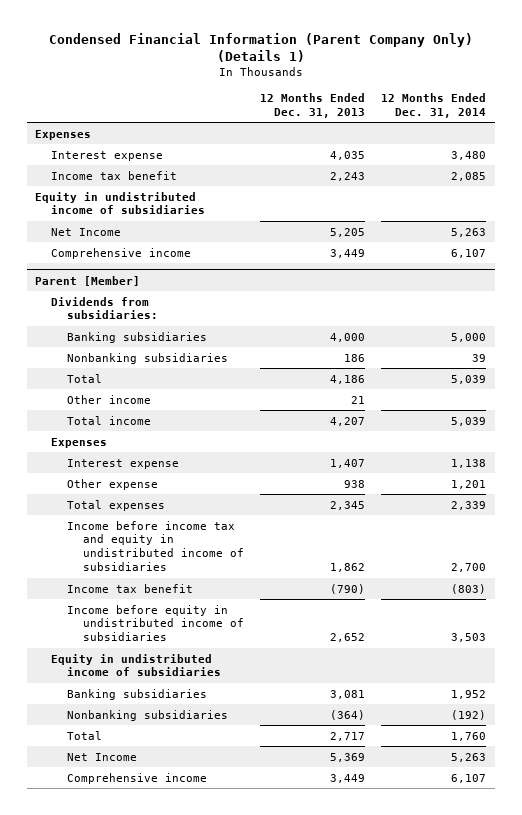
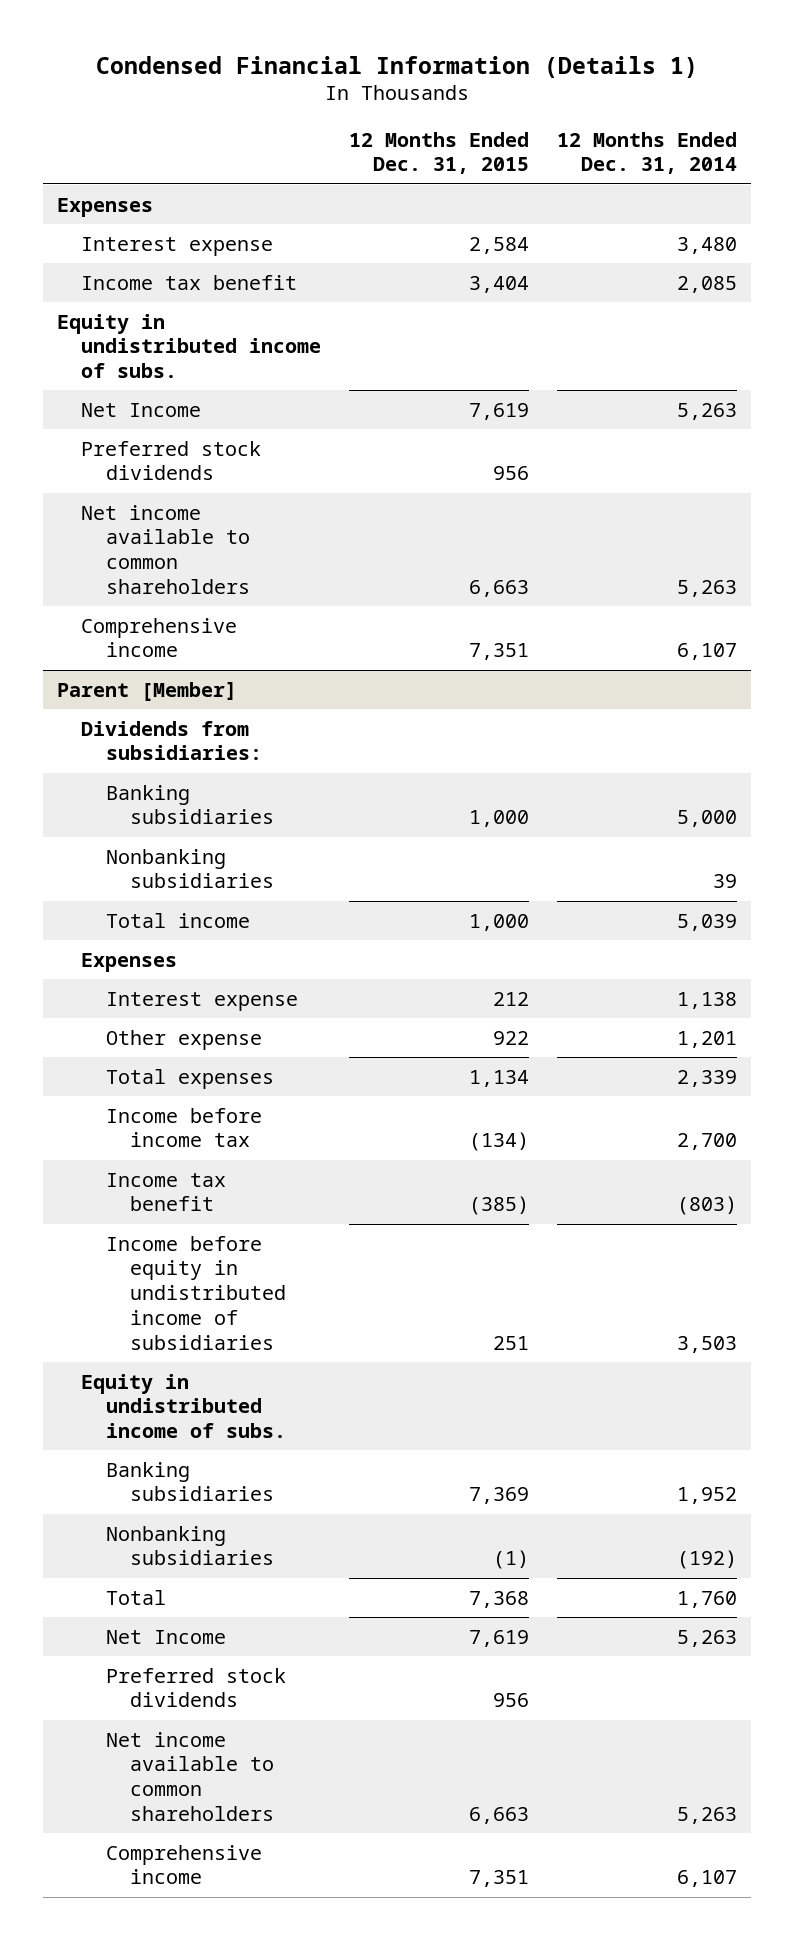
[48,33,473,63] Condensed Financial Information (Parent Company Only) (Details 1) -> [95,55,698,78] Condensed Financial Information (Details 1)
[260,92,366,118] 12 Months Ended Dec. 31, 2013 -> none
none -> [348,131,529,175] 12 Months Ended Dec. 31, 2015
[35,191,206,215] Equity in undistributed income of subsidiaries -> [56,313,322,379] Equity in undistributed income of subs.
none -> [81,440,262,481] Preferred stock dividends
none -> [81,504,250,594] Net income available to common shareholders
[67,373,103,383] Total -> none
[67,394,152,404] Other income -> none
[67,520,245,572] Income before income tax and equity in undistributed income of subsidiaries -> [105,1107,262,1148] Income before income tax
[51,653,222,677] Equity in undistributed income of subsidiaries -> [81,1373,286,1439] Equity in undistributed income of subs.
none -> [105,1667,286,1708] Preferred stock dividends
none -> [105,1731,275,1821] Net income available to common shareholders

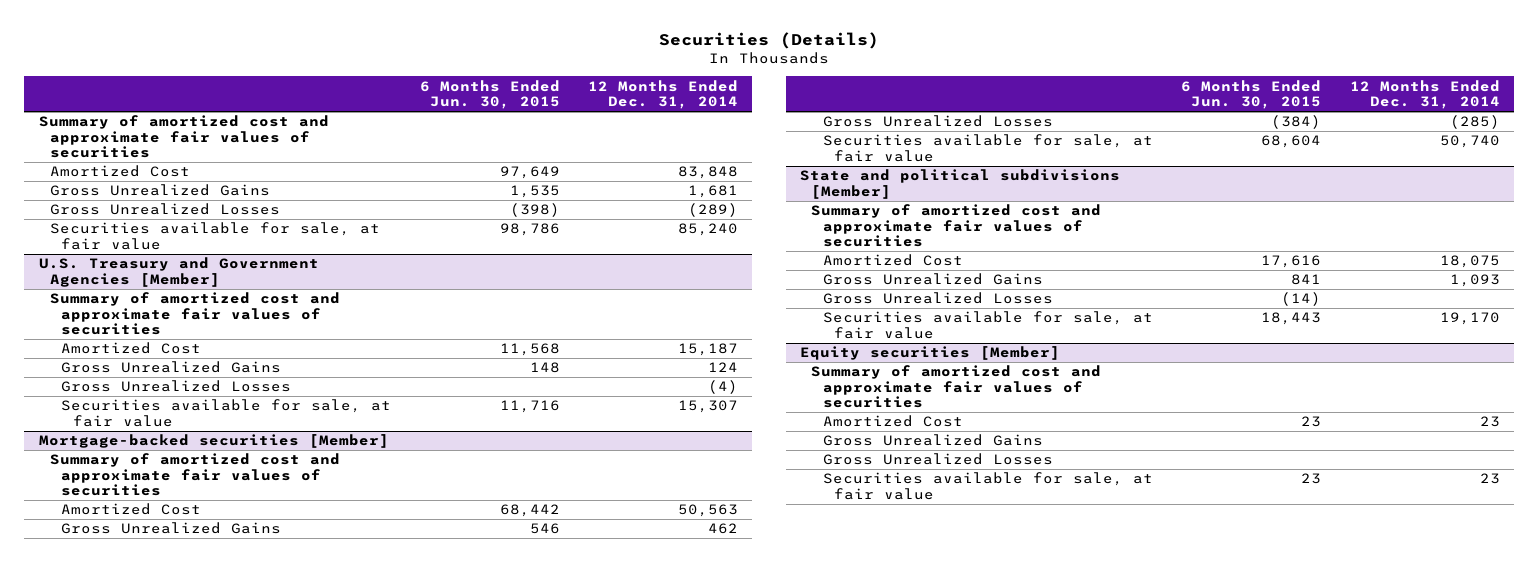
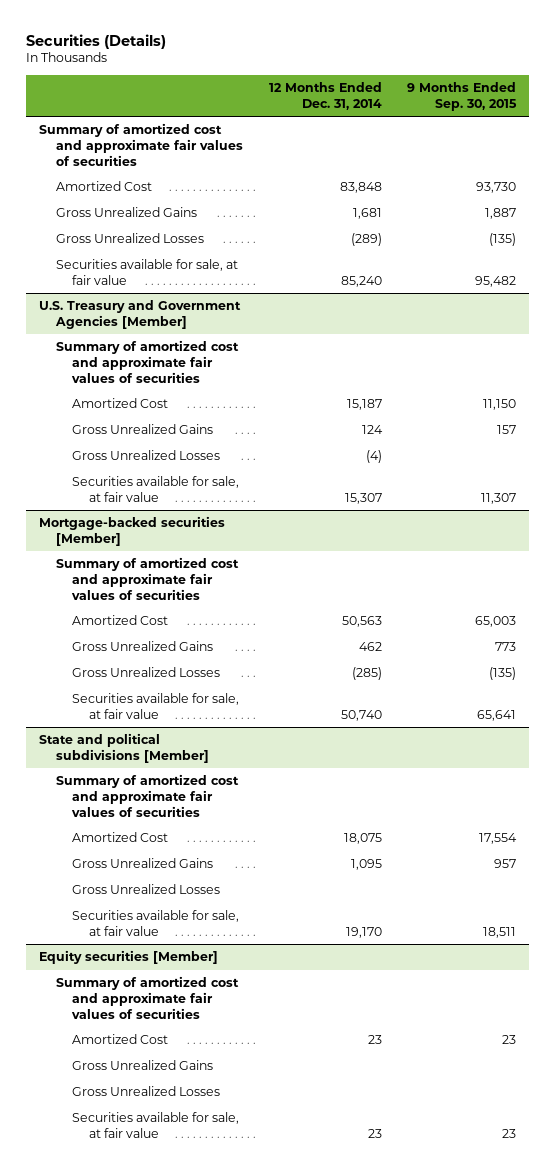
[419,79,560,110] 6 Months Ended Jun. 30, 2015 -> none
none -> [407,82,518,111] 9 Months Ended Sep. 30, 2015
[1449,274,1500,288] 1,093 -> [350,859,382,871] 1,095

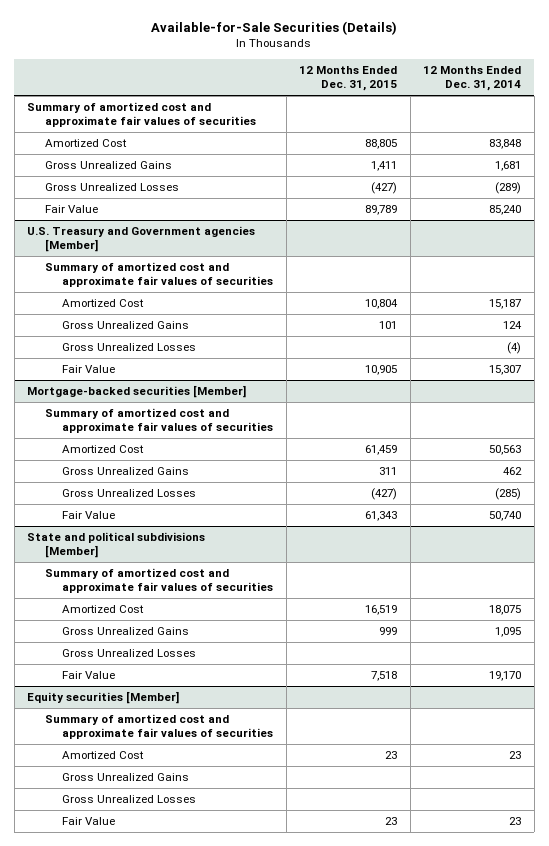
[26,33,167,49] Securities (Details) -> [151,20,398,35] Available-for-Sale Securities (Details)
[407,82,518,111] 9 Months Ended Sep. 30, 2015 -> none
none -> [299,65,398,91] 12 Months Ended Dec. 31, 2015
[55,259,238,285] Securities available for sale, at fair value -> [44,205,98,214] Fair Value
[39,300,242,329] U.S. Treasury and Government Agencies [Member] -> [27,226,256,253] U.S. Treasury and Government agencies [Member]
[72,476,240,502] Securities available for sale, at fair value -> [62,365,116,374] Fair Value
[72,693,240,719] Securities available for sale, at fair value -> [62,511,116,520] Fair Value
[72,910,240,936] Securities available for sale, at fair value -> [62,671,116,680] Fair Value
[72,1112,240,1138] Securities available for sale, at fair value -> none
none -> [62,817,116,826] Fair Value

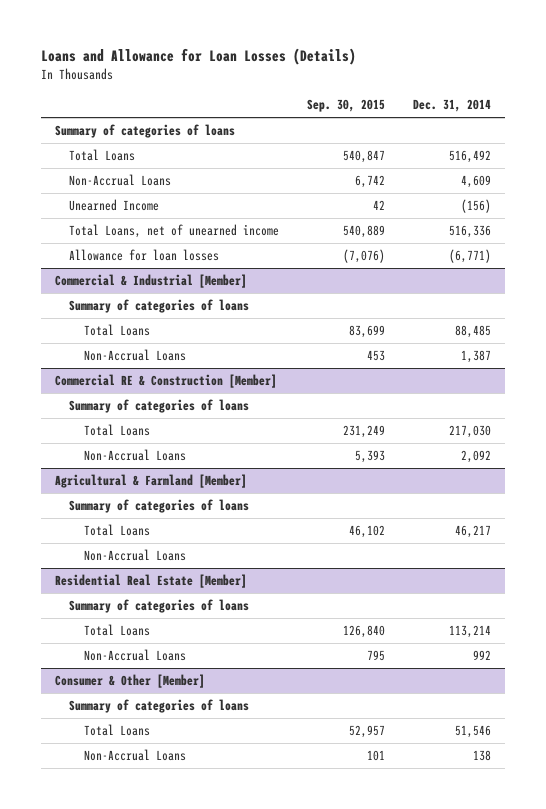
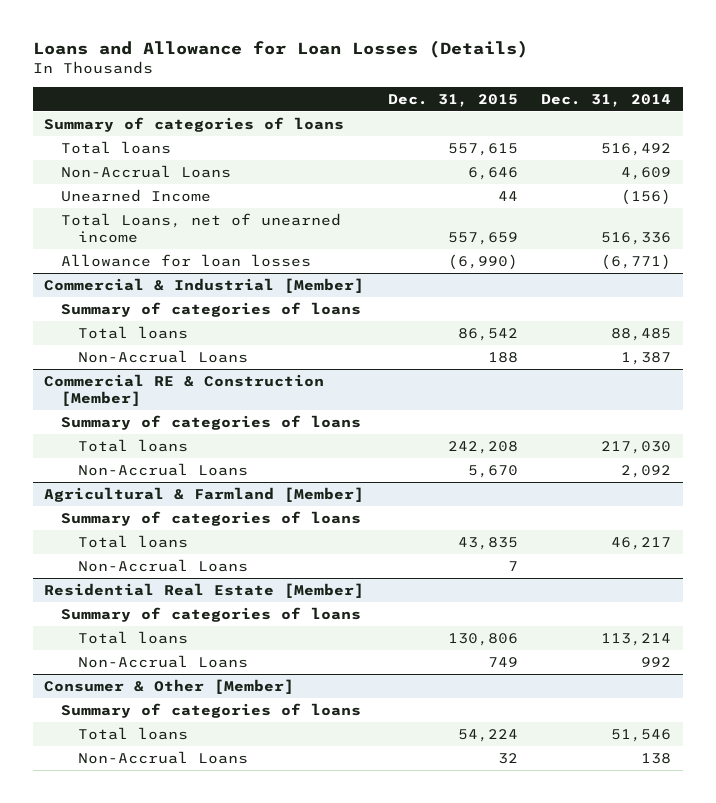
[307,99,386,113] Sep. 30, 2015 -> none
none -> [387,93,518,107] Dec. 31, 2015
[69,149,136,162] Total Loans -> [61,140,172,154] Total loans
[83,324,150,337] Total Loans -> [78,325,189,339] Total loans
[83,424,150,437] Total Loans -> [78,438,189,452] Total loans
[83,524,150,537] Total Loans -> [78,534,189,548] Total loans
[83,624,150,637] Total Loans -> [78,630,189,644] Total loans
[83,724,150,737] Total Loans -> [78,726,189,740] Total loans

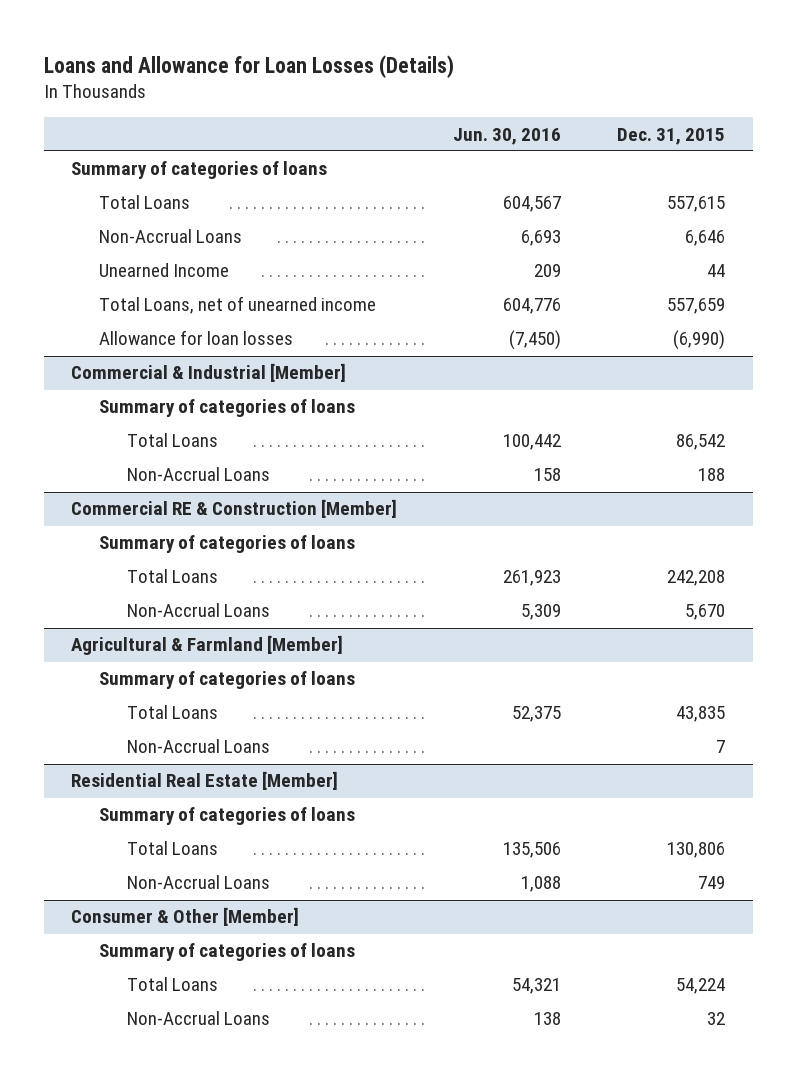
[541,93,672,107] Dec. 31, 2014 -> none
none -> [453,127,562,145] Jun. 30, 2016
[61,140,172,154] Total loans -> [99,195,191,210] Total Loans
[78,325,189,339] Total loans -> [127,433,219,448] Total Loans
[78,438,189,452] Total loans -> [127,569,219,584] Total Loans
[78,534,189,548] Total loans -> [127,705,219,720] Total Loans
[78,630,189,644] Total loans -> [127,841,219,856] Total Loans
[78,726,189,740] Total loans -> [127,977,219,992] Total Loans

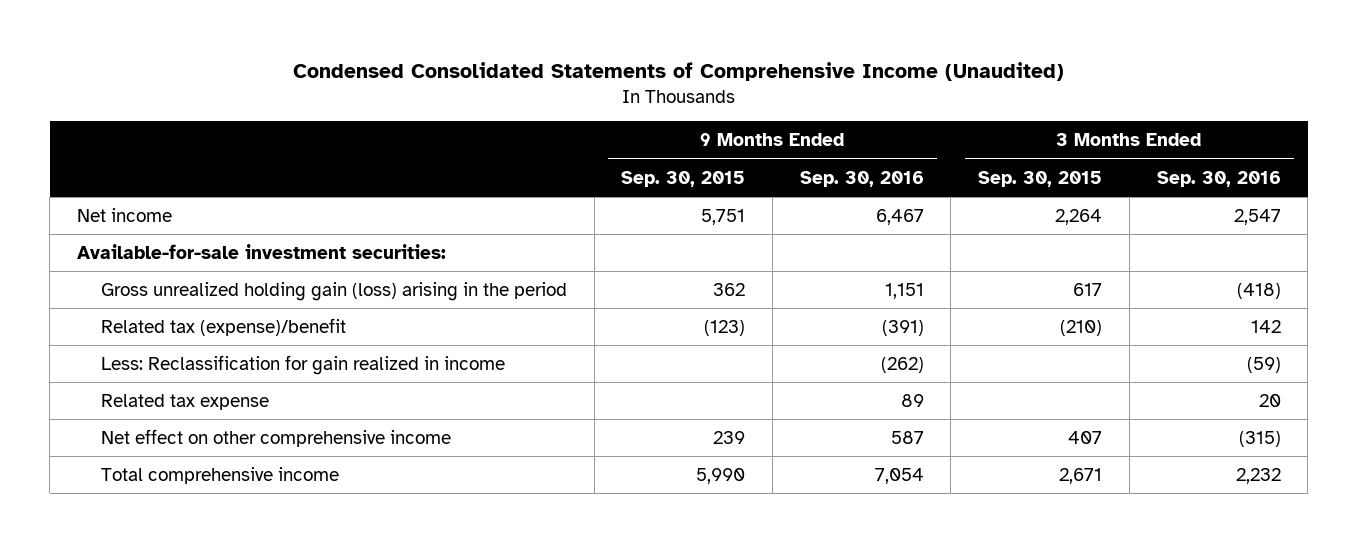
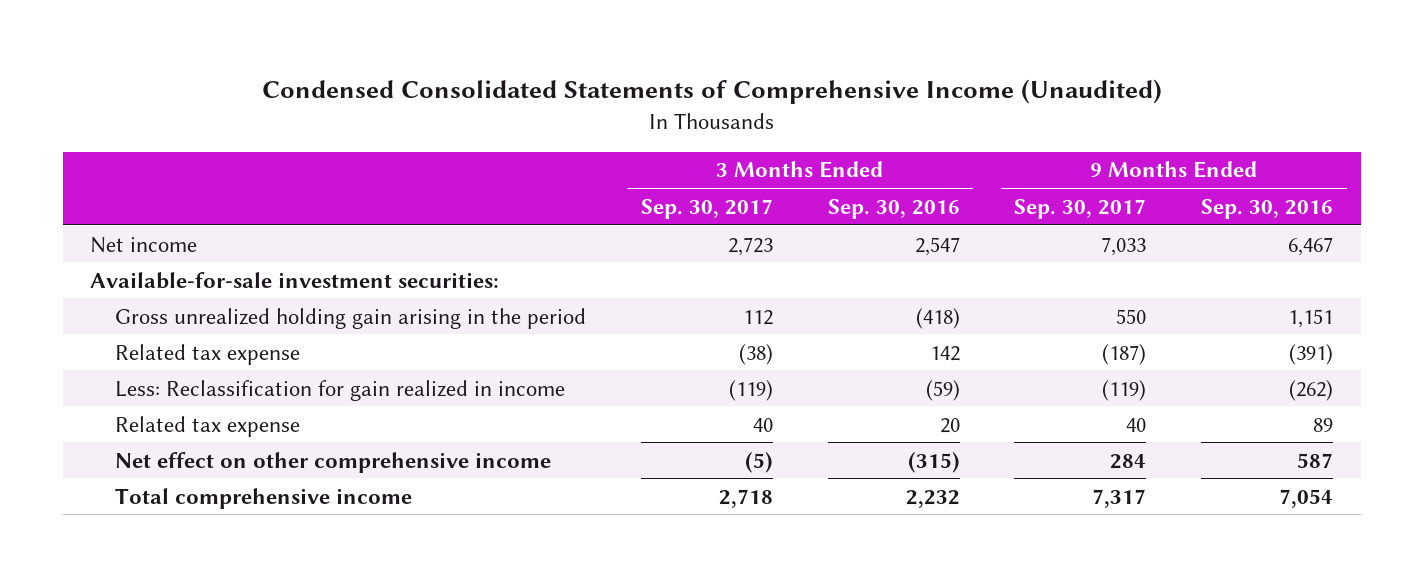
[621,170,746,187] Sep. 30, 2015 -> none
[978,170,1103,187] Sep. 30, 2015 -> none
none -> [640,198,773,219] Sep. 30, 2017
none -> [1014,198,1147,219] Sep. 30, 2017
[100,281,567,301] Gross unrealized holding gain (loss) arising in the period -> [114,307,586,329] Gross unrealized holding gain arising in the period
[100,317,346,336] Related tax (expense)/benefit -> [114,343,300,365] Related tax expense

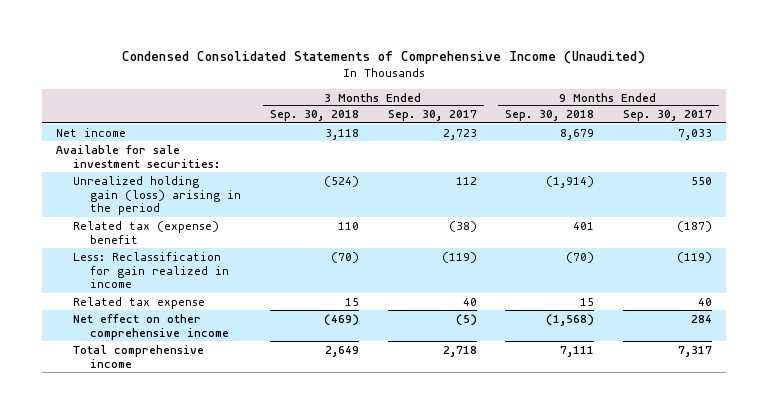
[827,198,960,219] Sep. 30, 2016 -> none
[1201,198,1334,219] Sep. 30, 2016 -> none
none -> [269,110,359,122] Sep. 30, 2018
none -> [505,110,595,122] Sep. 30, 2018
[90,271,500,289] Available-for-sale investment securities: -> [56,144,221,168] Available for sale investment securities:
[114,307,586,329] Gross unrealized holding gain arising in the period -> [73,175,242,216] Unrealized holding gain (loss) arising in the period
[114,343,300,365] Related tax expense -> [73,220,220,244] Related tax (expense) benefit

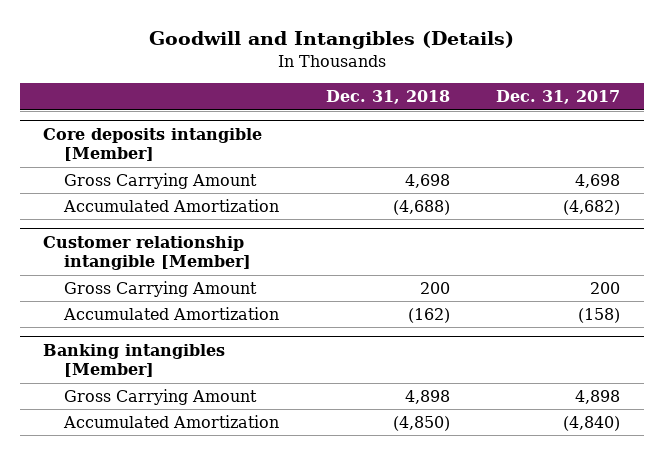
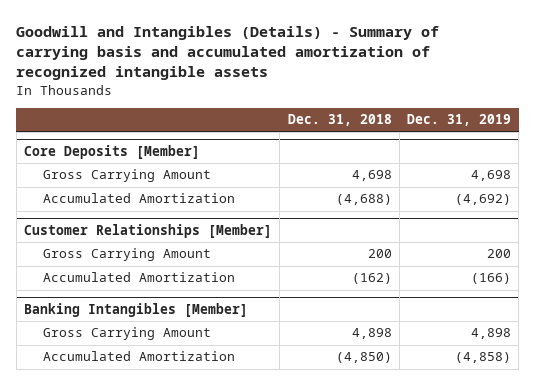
[148,31,514,50] Goodwill and Intangibles (Details) -> [16,25,440,81] Goodwill and Intangibles (Details) - Summary of carrying basis and accumulated amortization of recognized intangible assets
[496,90,621,105] Dec. 31, 2017 -> none
none -> [406,114,511,127] Dec. 31, 2019
[43,127,263,162] Core deposits intangible [Member] -> [24,145,201,160] Core Deposits [Member]
[43,235,252,271] Customer relationship intangible [Member] -> [24,224,273,239] Customer Relationships [Member]
[43,343,226,378] Banking intangibles [Member] -> [24,303,249,318] Banking Intangibles [Member]

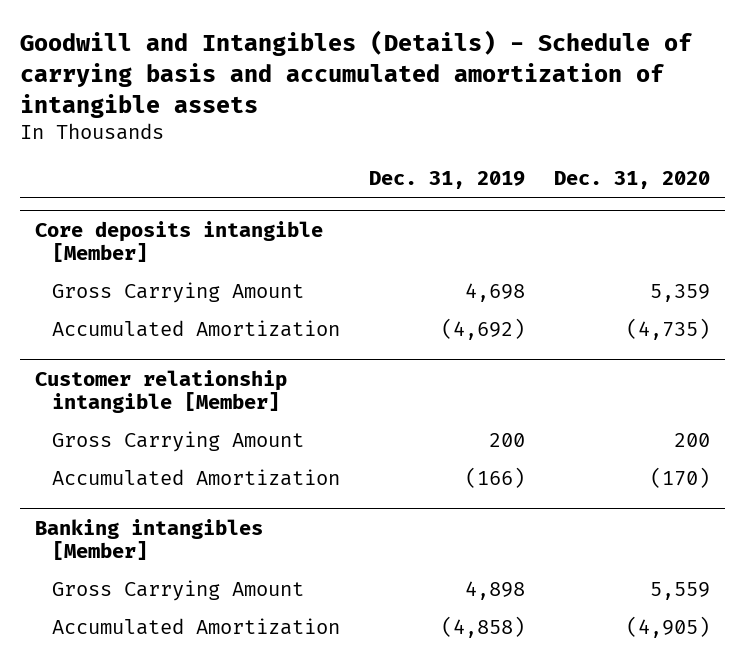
[16,25,440,81] Goodwill and Intangibles (Details) - Summary of carrying basis and accumulated amortization of recognized intangible assets -> [20,29,693,118] Goodwill and Intangibles (Details) - Schedule of carrying basis and accumulated amortization of intangible assets
[287,114,392,127] Dec. 31, 2018 -> none
none -> [554,171,711,190] Dec. 31, 2020
[24,145,201,160] Core Deposits [Member] -> [34,220,323,263] Core deposits intangible [Member]
[24,224,273,239] Customer Relationships [Member] -> [34,369,287,414] Customer relationship intangible [Member]
[24,303,249,318] Banking Intangibles [Member] -> [34,518,263,561] Banking intangibles [Member]

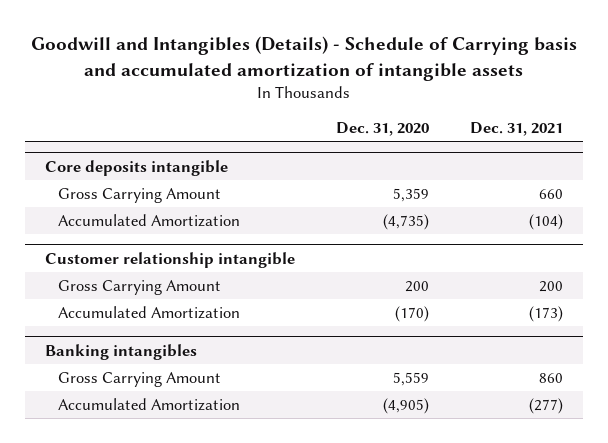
[20,29,693,118] Goodwill and Intangibles (Details) - Schedule of carrying basis and accumulated amortization of intangible assets -> [30,36,577,81] Goodwill and Intangibles (Details) - Schedule of Carrying basis and accumulated amortization of intangible assets
[369,171,526,190] Dec. 31, 2019 -> none
none -> [469,122,563,137] Dec. 31, 2021
[34,220,323,263] Core deposits intangible [Member] -> [44,159,228,176] Core deposits intangible
[34,369,287,414] Customer relationship intangible [Member] -> [44,251,295,268] Customer relationship intangible
[34,518,263,561] Banking intangibles [Member] -> [44,343,197,360] Banking intangibles

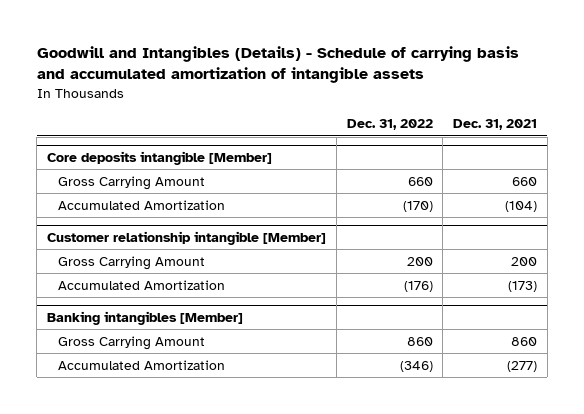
[30,36,577,81] Goodwill and Intangibles (Details) - Schedule of Carrying basis and accumulated amortization of intangible assets -> [36,46,519,84] Goodwill and Intangibles (Details) - Schedule of carrying basis and accumulated amortization of intangible assets
[335,122,429,137] Dec. 31, 2020 -> none
none -> [346,119,433,131] Dec. 31, 2022
[44,159,228,176] Core deposits intangible -> [47,151,273,166] Core deposits intangible [Member]
[44,251,295,268] Customer relationship intangible -> [47,231,327,246] Customer relationship intangible [Member]
[44,343,197,360] Banking intangibles -> [47,311,244,326] Banking intangibles [Member]

